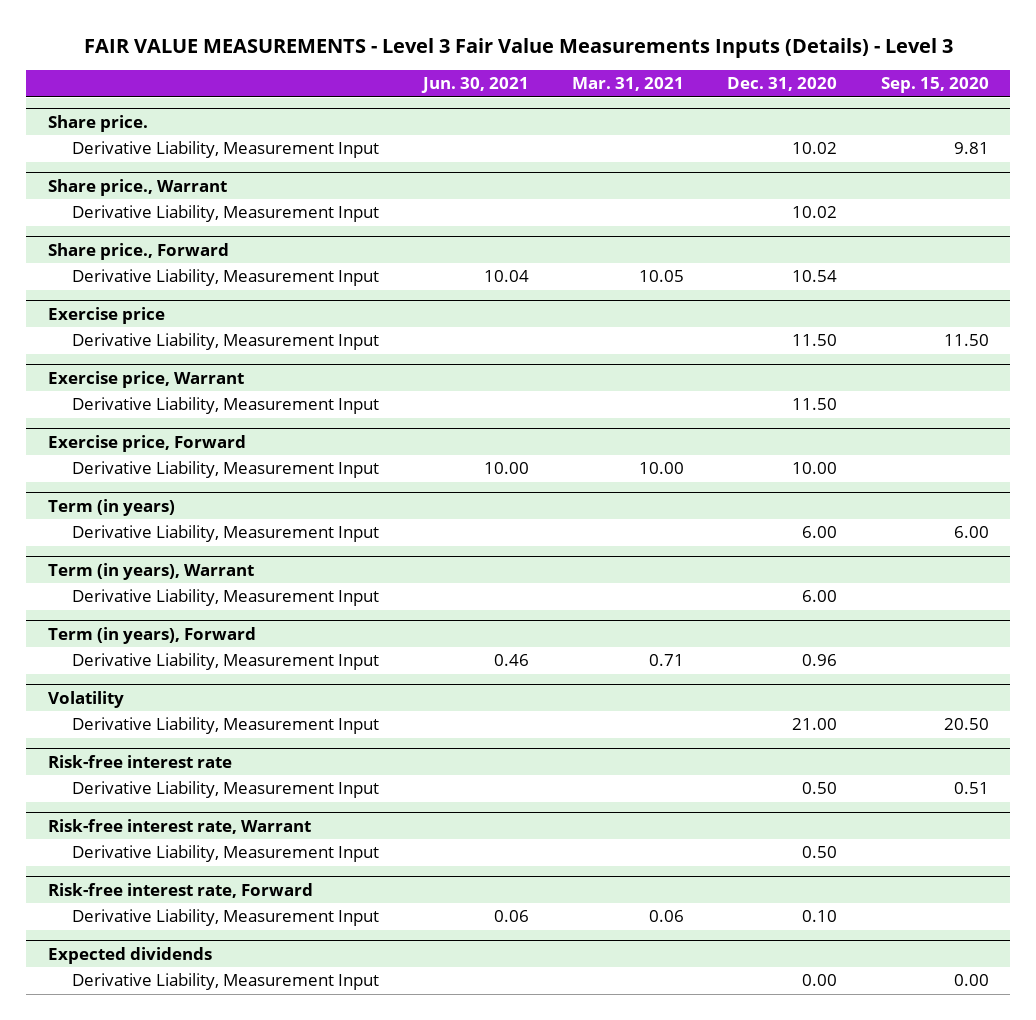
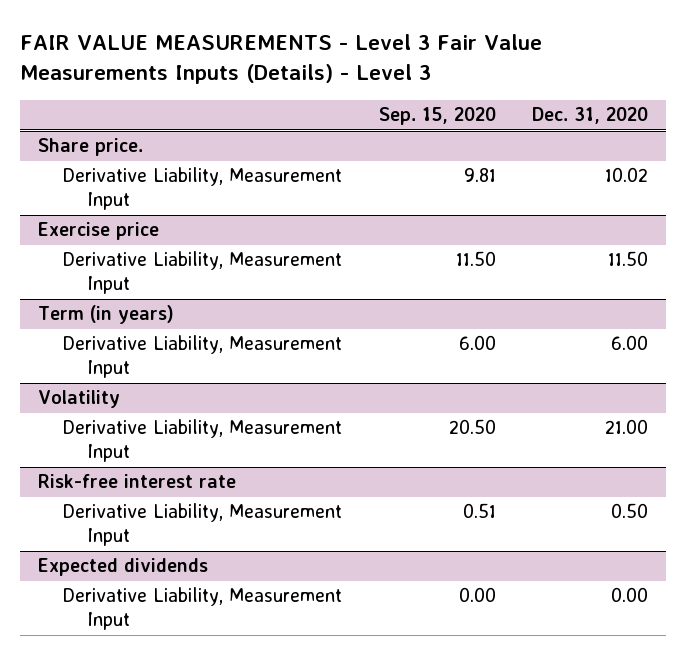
[420,77,529,94] Jun. 30, 2021 -> none
[571,77,684,92] Mar. 31, 2021 -> none
[47,178,227,196] Share price., Warrant -> none
[72,205,380,223] Derivative Liability, Measurement Input -> none
[47,242,229,260] Share price., Forward -> none
[72,269,380,287] Derivative Liability, Measurement Input -> none
[47,370,244,388] Exercise price, Warrant -> none
[72,397,380,415] Derivative Liability, Measurement Input -> none
[47,434,246,452] Exercise price, Forward -> none
[72,461,380,479] Derivative Liability, Measurement Input -> none
[47,562,254,580] Term (in years), Warrant -> none
[72,589,380,607] Derivative Liability, Measurement Input -> none
[47,626,256,644] Term (in years), Forward -> none
[72,653,380,671] Derivative Liability, Measurement Input -> none
[47,818,311,834] Risk-free interest rate, Warrant -> none
[72,845,380,863] Derivative Liability, Measurement Input -> none
[47,882,313,898] Risk-free interest rate, Forward -> none
[72,909,380,927] Derivative Liability, Measurement Input -> none

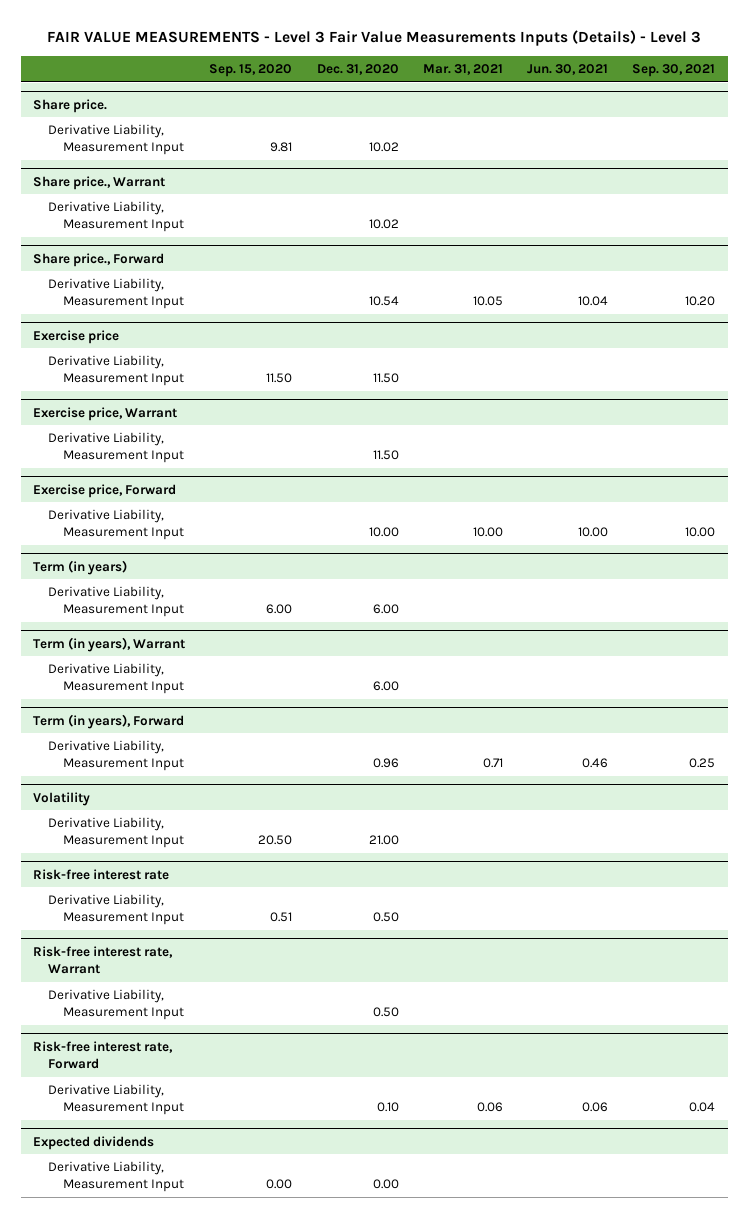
none -> [422,63,503,75] Mar. 31, 2021
none -> [527,63,609,75] Jun. 30, 2021
none -> [632,63,716,77] Sep. 30, 2021
none -> [33,175,166,190] Share price., Warrant
none -> [48,201,185,233] Derivative Liability, Measurement Input
none -> [33,252,165,267] Share price., Forward
none -> [48,278,185,310] Derivative Liability, Measurement Input
none -> [33,406,178,421] Exercise price, Warrant
none -> [48,432,185,464] Derivative Liability, Measurement Input
none -> [33,483,177,498] Exercise price, Forward
none -> [48,509,185,541] Derivative Liability, Measurement Input
none -> [33,636,186,652] Term (in years), Warrant
none -> [48,663,185,695] Derivative Liability, Measurement Input
none -> [33,713,185,729] Term (in years), Forward
none -> [48,740,185,772] Derivative Liability, Measurement Input
none -> [33,945,174,975] Risk-free interest rate, Warrant
none -> [48,989,185,1021] Derivative Liability, Measurement Input
none -> [33,1040,174,1070] Risk-free interest rate, Forward
none -> [48,1084,185,1116] Derivative Liability, Measurement Input

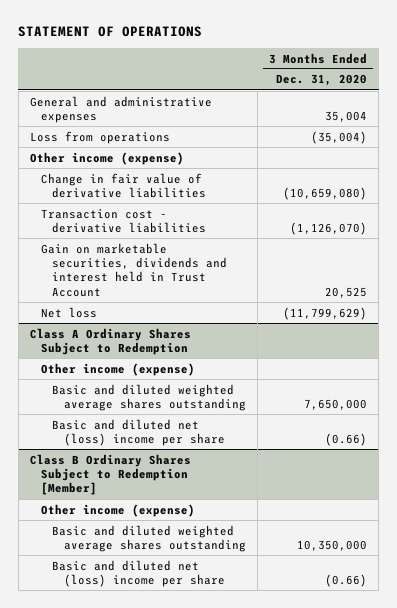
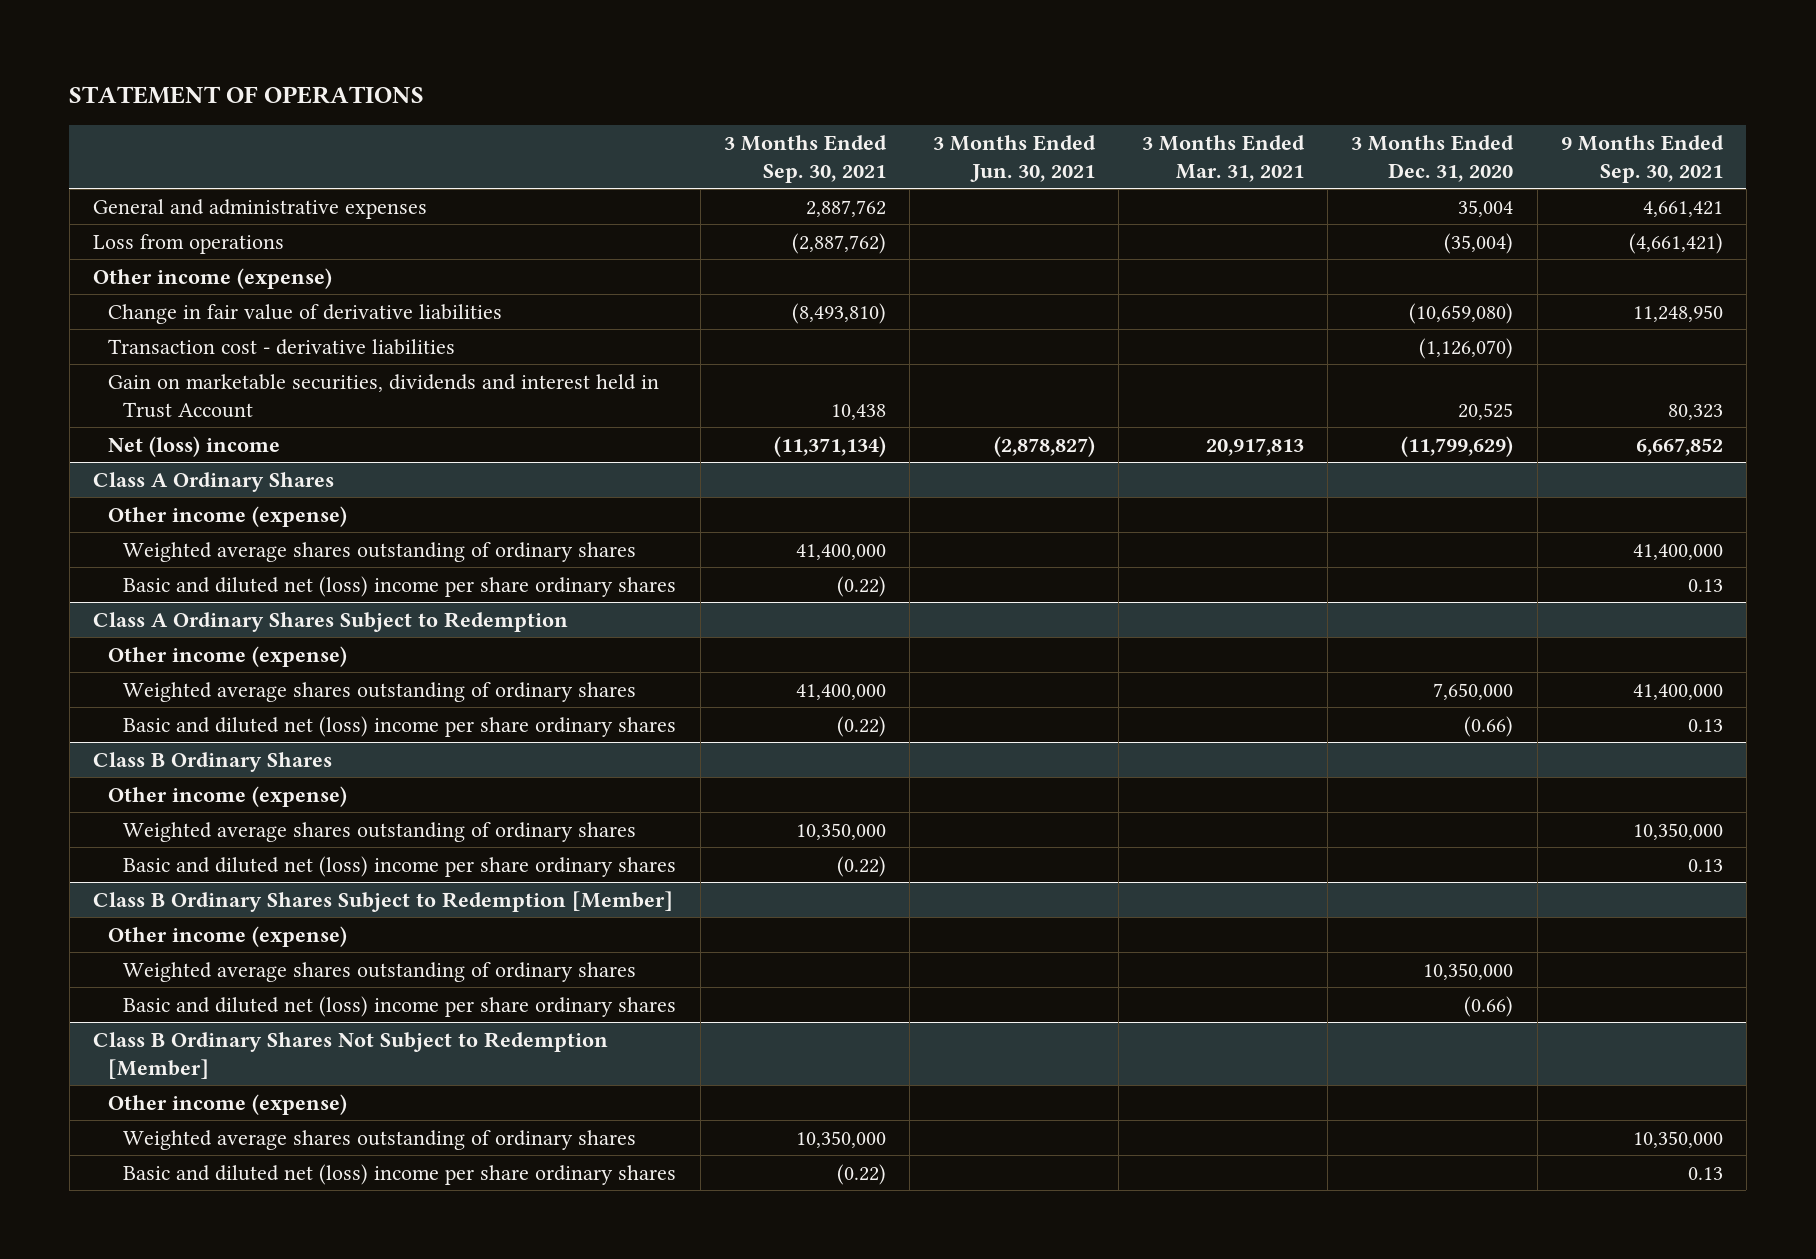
none -> [723,134,887,183] 3 Months Ended Sep. 30, 2021
none -> [932,134,1096,182] 3 Months Ended Jun. 30, 2021
none -> [1142,134,1306,182] 3 Months Ended Mar. 31, 2021
none -> [1560,134,1724,183] 9 Months Ended Sep. 30, 2021
[41,306,98,318] Net loss -> [108,435,281,457] Net (loss) income
none -> [92,471,334,492] Class A Ordinary Shares
none -> [108,505,348,527] Other income (expense)
none -> [123,541,637,562] Weighted average shares outstanding of ordinary shares
none -> [123,575,677,597] Basic and diluted net (loss) income per share ordinary shares
[52,383,246,411] Basic and diluted weighted average shares outstanding -> [123,681,637,702] Weighted average shares outstanding of ordinary shares
[52,418,225,446] Basic and diluted net (loss) income per share -> [123,715,677,737] Basic and diluted net (loss) income per share ordinary shares
none -> [92,751,332,772] Class B Ordinary Shares
none -> [108,785,348,807] Other income (expense)
none -> [123,821,637,842] Weighted average shares outstanding of ordinary shares
none -> [123,855,677,877] Basic and diluted net (loss) income per share ordinary shares
[52,524,246,552] Basic and diluted weighted average shares outstanding -> [123,961,637,982] Weighted average shares outstanding of ordinary shares
[52,559,225,587] Basic and diluted net (loss) income per share -> [123,995,677,1017] Basic and diluted net (loss) income per share ordinary shares
none -> [92,1031,608,1079] Class B Ordinary Shares Not Subject to Redemption [Member]
none -> [108,1093,348,1115] Other income (expense)
none -> [123,1129,637,1150] Weighted average shares outstanding of ordinary shares
none -> [123,1163,677,1185] Basic and diluted net (loss) income per share ordinary shares

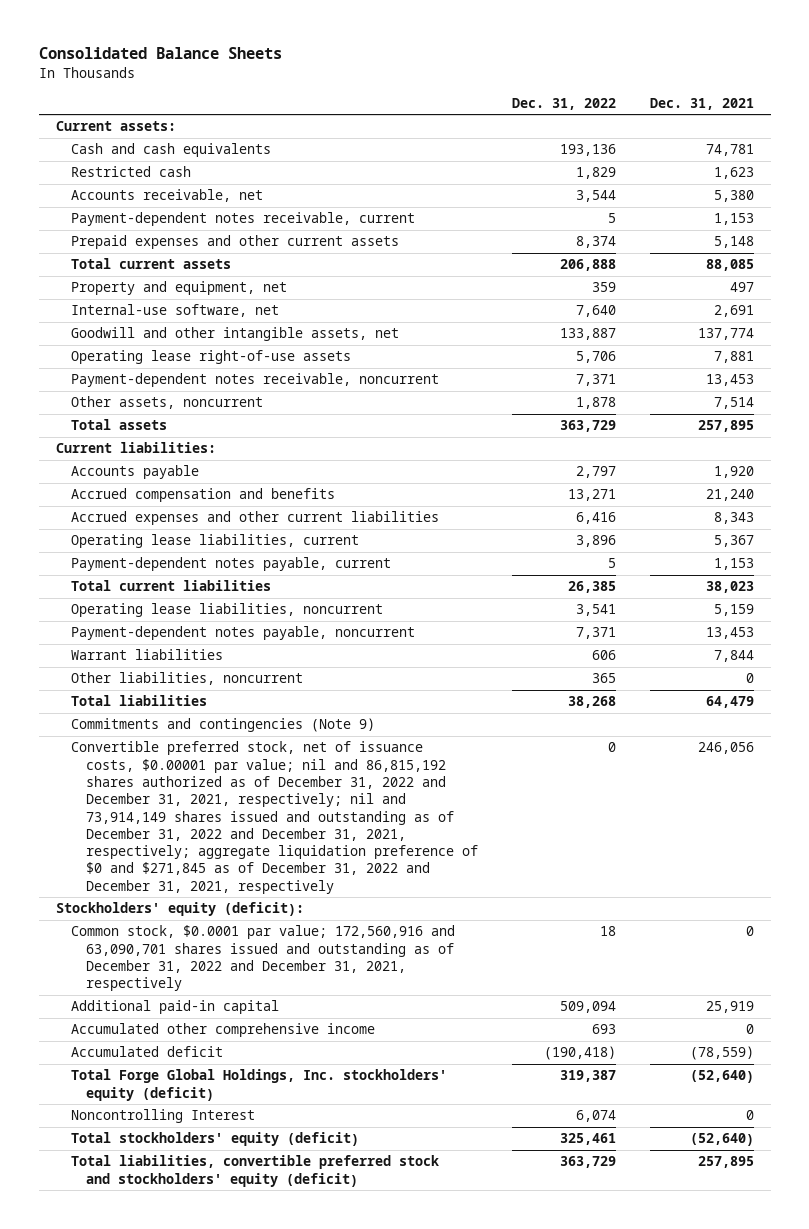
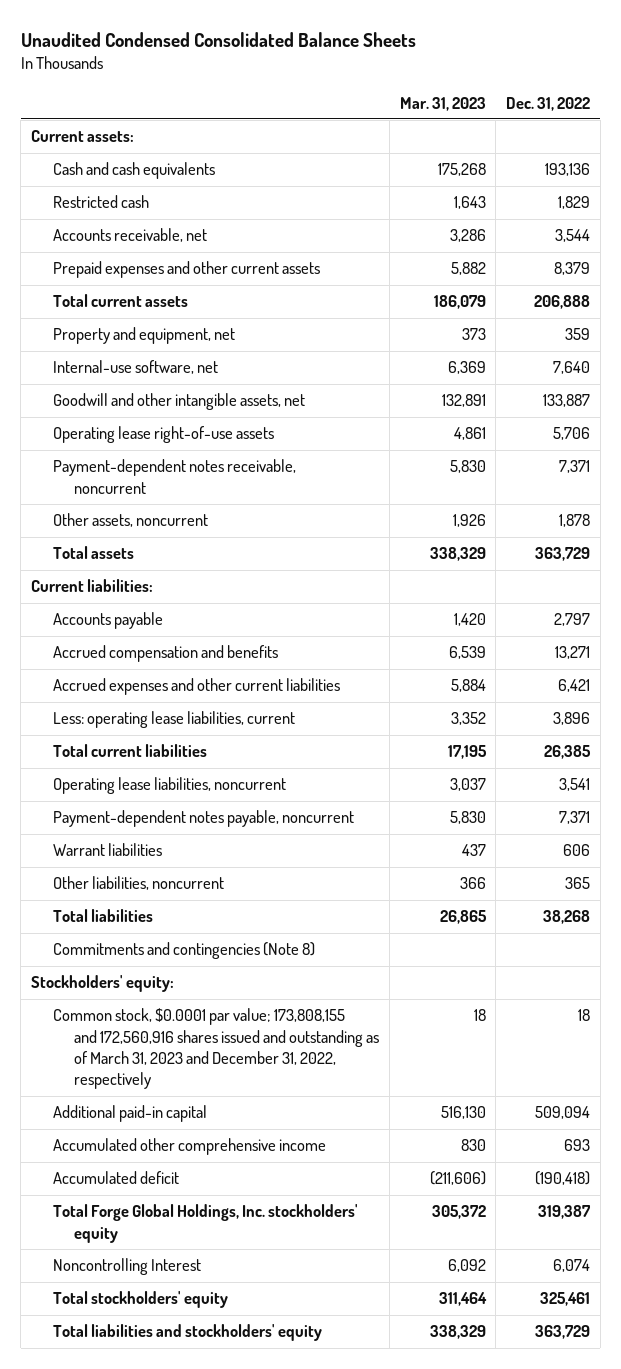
[38,47,282,60] Consolidated Balance Sheets -> [20,31,416,47] Unaudited Condensed Consolidated Balance Sheets
[649,97,754,110] Dec. 31, 2021 -> none
none -> [399,96,486,111] Mar. 31, 2023
[70,212,415,227] Payment-dependent notes receivable, current -> none
[575,236,616,249] 8,374 -> [553,262,590,276] 8,379
[70,557,391,572] Payment-dependent notes payable, current -> none
[575,512,616,525] 6,416 -> [557,679,590,693] 6,421
[70,534,359,549] Operating lease liabilities, current -> [52,711,295,729] Less: operating lease liabilities, current
[70,741,478,894] Convertible preferred stock, net of issuance costs, $0.00001 par value; nil and 86,815,192 shares authorized as of December 31, 2022 and December 31, 2021, respectively; nil and 73,914,149 shares issued and outstanding as of December 31, 2022 and December 31, 2021, respectively; aggregate liquidation preference of $0 and $271,845 as of December 31, 2022 and December 31, 2021, respectively -> none
[70,718,375,733] Commitments and contingencies (Note 9) -> [52,942,315,960] Commitments and contingencies (Note 8)
[55,902,304,917] Stockholders' equity (deficit): -> [31,975,175,993] Stockholders' equity:
[70,925,455,992] Common stock, $0.0001 par value; 172,560,916 and 63,090,701 shares issued and outstanding as of December 31, 2022 and December 31, 2021, respectively -> [52,1008,380,1090] Common stock, $0.0001 par value; 173,808,155 and 172,560,916 shares issued and outstanding as of March 31, 2023 and December 31, 2022, respectively
[70,1069,447,1101] Total Forge Global Holdings, Inc. stockholders' equity (deficit) -> [52,1204,358,1243] Total Forge Global Holdings, Inc. stockholders' equity
[70,1132,359,1147] Total stockholders' equity (deficit) -> [52,1291,228,1309] Total stockholders' equity
[70,1155,439,1187] Total liabilities, convertible preferred stock and stockholders' equity (deficit) -> [52,1324,322,1342] Total liabilities and stockholders' equity

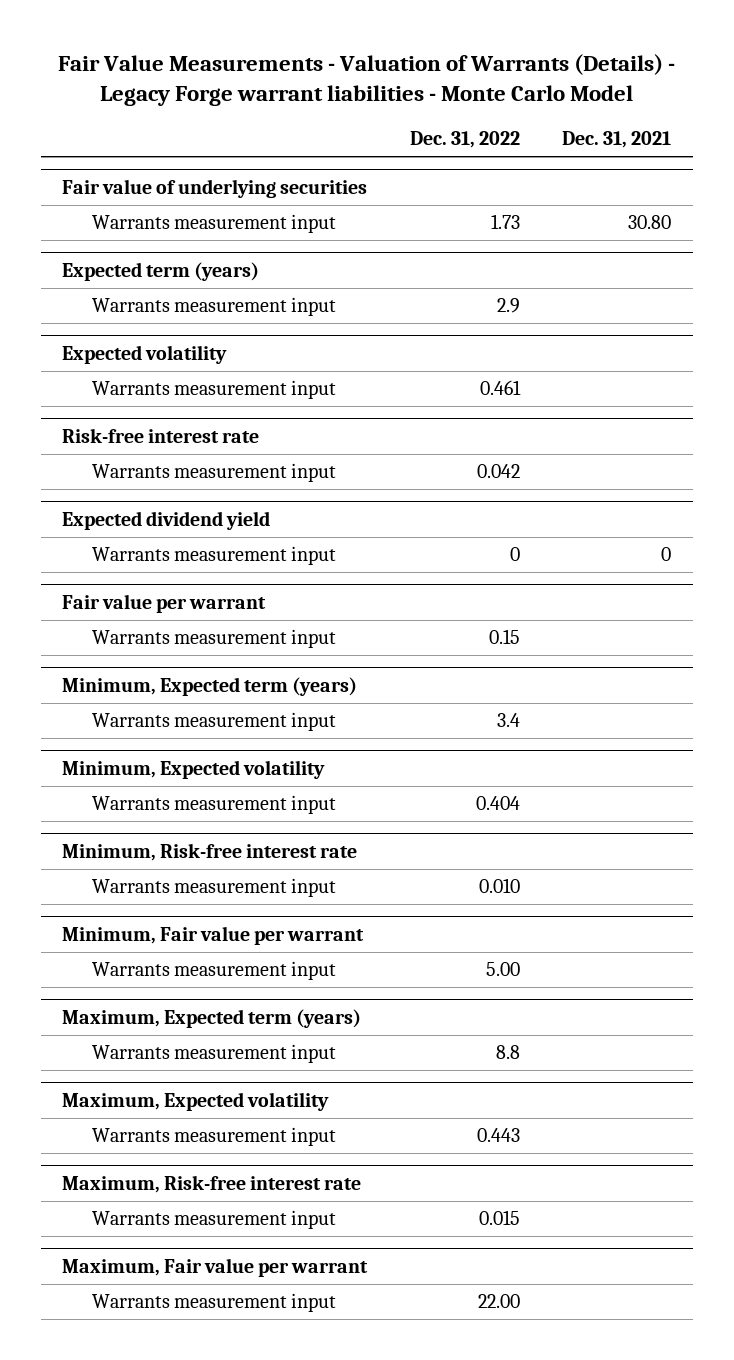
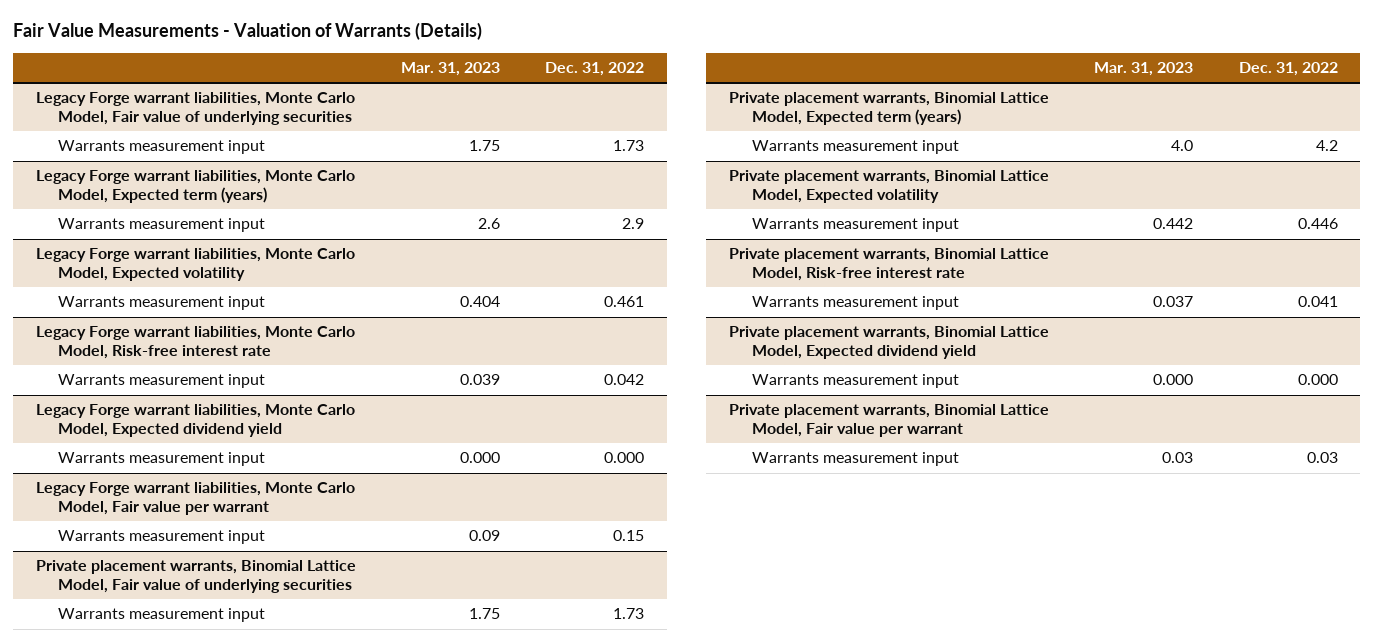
[57,54,675,107] Fair Value Measurements - Valuation of Warrants (Details) - Legacy Forge warrant liabilities - Monte Carlo Model -> [12,22,482,41] Fair Value Measurements - Valuation of Warrants (Details)
[562,131,672,149] Dec. 31, 2021 -> none
none -> [400,62,500,77] Mar. 31, 2023
[62,178,368,198] Fair value of underlying securities -> none
none -> [35,92,355,125] Legacy Forge warrant liabilities, Monte Carlo Model, Fair value of underlying securities
[62,261,260,281] Expected term (years) -> none
none -> [35,170,355,203] Legacy Forge warrant liabilities, Monte Carlo Model, Expected term (years)
[62,344,228,364] Expected volatility -> none
none -> [35,248,355,281] Legacy Forge warrant liabilities, Monte Carlo Model, Expected volatility
[62,427,260,443] Risk-free interest rate -> none
none -> [35,326,355,359] Legacy Forge warrant liabilities, Monte Carlo Model, Risk-free interest rate
[62,510,271,530] Expected dividend yield -> none
[62,593,267,613] Fair value per warrant -> none
none -> [35,404,355,437] Legacy Forge warrant liabilities, Monte Carlo Model, Expected dividend yield
[509,547,520,562] 0 -> [604,452,645,464] 0.000
none -> [35,482,355,515] Legacy Forge warrant liabilities, Monte Carlo Model, Fair value per warrant
[62,676,358,696] Minimum, Expected term (years) -> none
[62,759,326,779] Minimum, Expected volatility -> none
[62,842,358,861] Minimum, Risk-free interest rate -> none
[62,925,365,945] Minimum, Fair value per warrant -> none
[62,1008,362,1028] Maximum, Expected term (years) -> none
[62,1091,330,1111] Maximum, Expected volatility -> none
[62,1174,362,1193] Maximum, Risk-free interest rate -> none
[91,1210,336,1230] Warrants measurement input -> none
[62,1257,369,1277] Maximum, Fair value per warrant -> none
[91,1293,336,1313] Warrants measurement input -> none
none -> [35,560,356,593] Private placement warrants, Binomial Lattice Model, Fair value of underlying securities
[496,713,520,728] 3.4 -> [613,608,645,620] 1.73
none -> [728,92,1049,125] Private placement warrants, Binomial Lattice Model, Expected term (years)
[475,796,520,811] 0.404 -> [1315,140,1338,152] 4.2
none -> [728,170,1049,203] Private placement warrants, Binomial Lattice Model, Expected volatility
[478,878,520,894] 0.010 -> [1297,218,1338,230] 0.446
none -> [728,248,1049,281] Private placement warrants, Binomial Lattice Model, Risk-free interest rate
[485,962,520,977] 5.00 -> [1297,296,1338,308] 0.041
none -> [728,326,1049,359] Private placement warrants, Binomial Lattice Model, Expected dividend yield
[495,1045,520,1060] 8.8 -> [1297,374,1338,386] 0.000
none -> [728,404,1049,437] Private placement warrants, Binomial Lattice Model, Fair value per warrant
[476,1128,520,1143] 0.443 -> [1306,452,1338,464] 0.03

